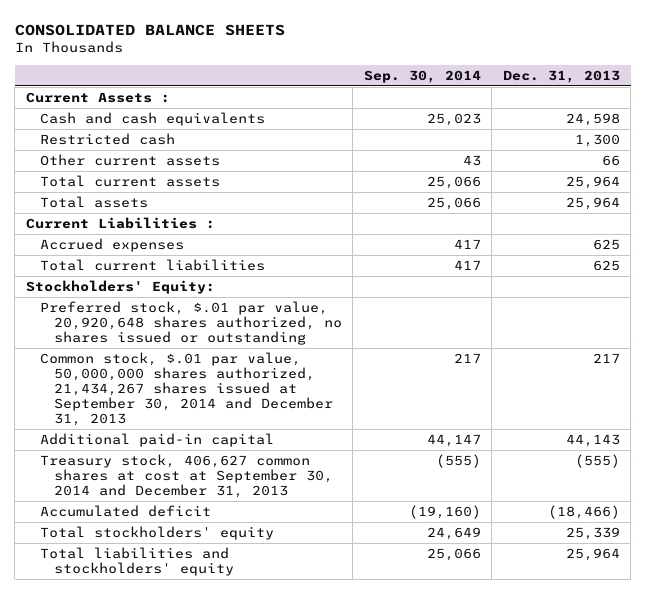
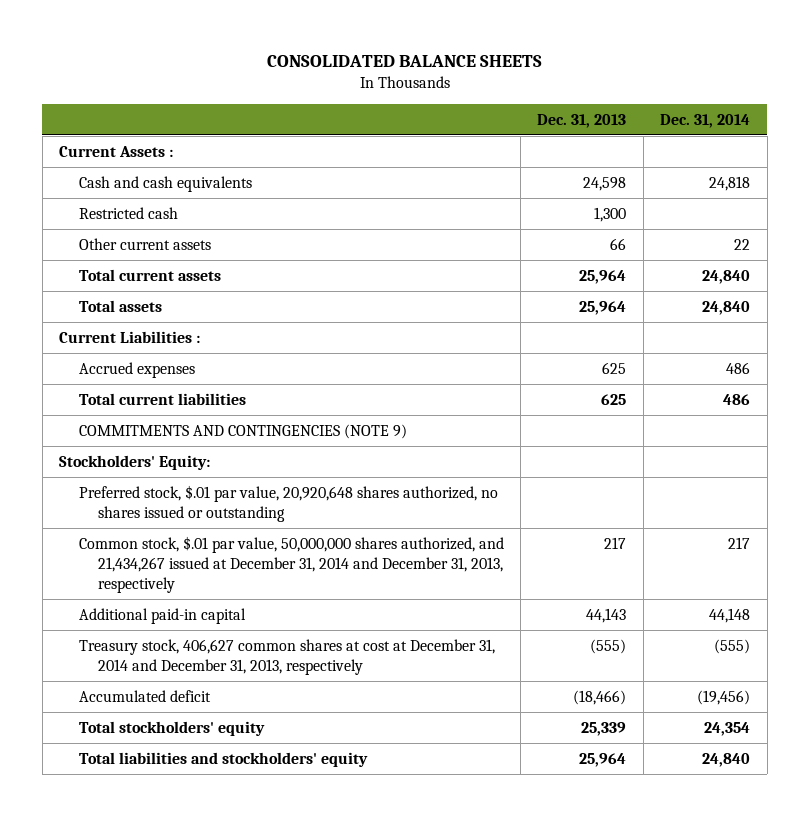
[363,69,481,83] Sep. 30, 2014 -> none
none -> [660,113,751,128] Dec. 31, 2014
none -> [78,423,407,439] COMMITMENTS AND CONTINGENCIES (NOTE 9)
[39,351,333,427] Common stock, $.01 par value, 50,000,000 shares authorized, 21,434,267 shares issued at September 30, 2014 and December 31, 2013 -> [78,535,504,594] Common stock, $.01 par value, 50,000,000 shares authorized, and 21,434,267 issued at December 31, 2014 and December 31, 2013, respectively
[39,453,333,499] Treasury stock, 406,627 common shares at cost at September 30, 2014 and December 31, 2013 -> [78,638,495,675] Treasury stock, 406,627 common shares at cost at December 31, 2014 and December 31, 2013, respectively

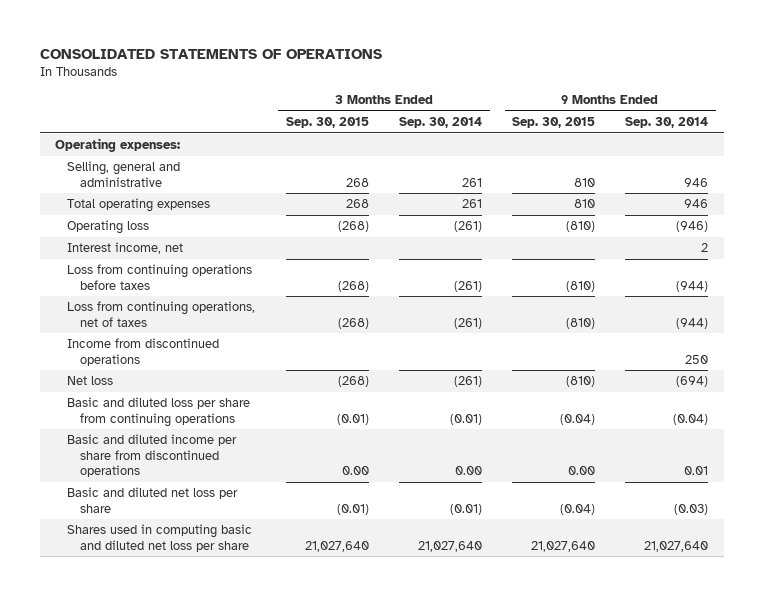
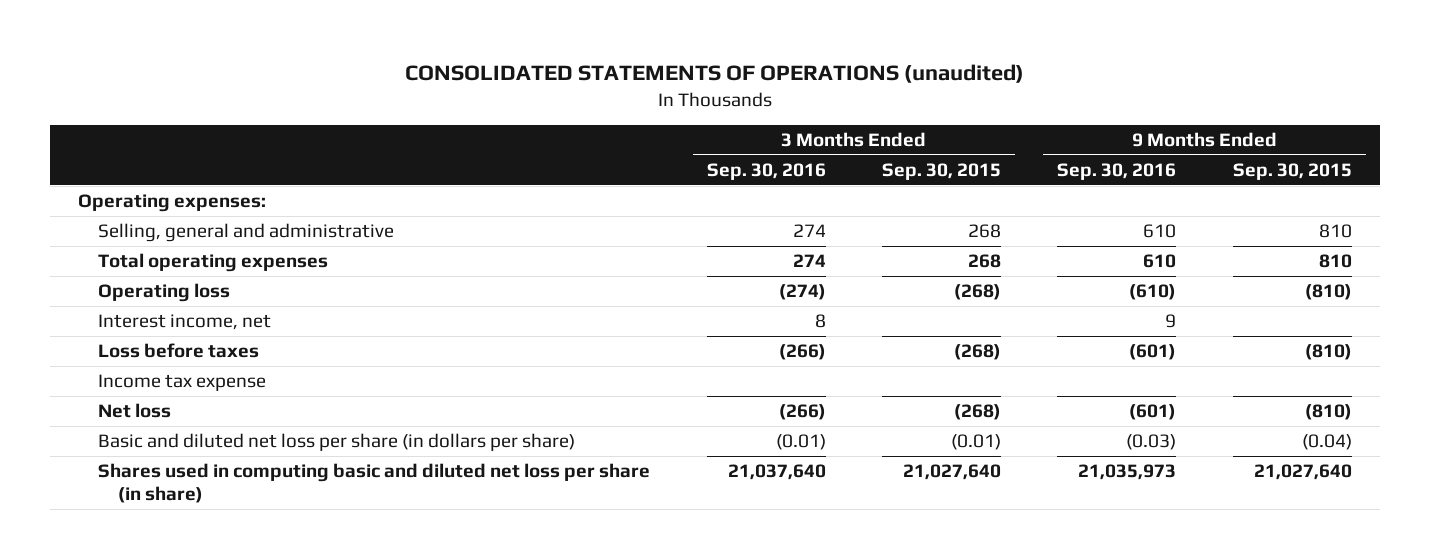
[39,49,382,60] CONSOLIDATED STATEMENTS OF OPERATIONS -> [405,63,1025,83] CONSOLIDATED STATEMENTS OF OPERATIONS (unaudited)
[398,117,482,129] Sep. 30, 2014 -> none
[625,117,709,129] Sep. 30, 2014 -> none
none -> [706,163,826,181] Sep. 30, 2016
none -> [1057,163,1177,181] Sep. 30, 2016
[67,301,256,327] Loss from continuing operations, net of taxes -> none
[67,338,220,366] Income from discontinued operations -> none
[67,264,253,290] Loss from continuing operations before taxes -> [98,343,260,359] Loss before taxes
none -> [98,374,267,392] Income tax expense
[67,397,251,427] Basic and diluted loss per share from continuing operations -> none
[67,434,238,477] Basic and diluted income per share from discontinued operations -> none
[67,487,239,513] Basic and diluted net loss per share -> [98,433,576,452] Basic and diluted net loss per share (in dollars per share)
[67,524,253,552] Shares used in computing basic and diluted net loss per share -> [98,463,651,504] Shares used in computing basic and diluted net loss per share (in share)

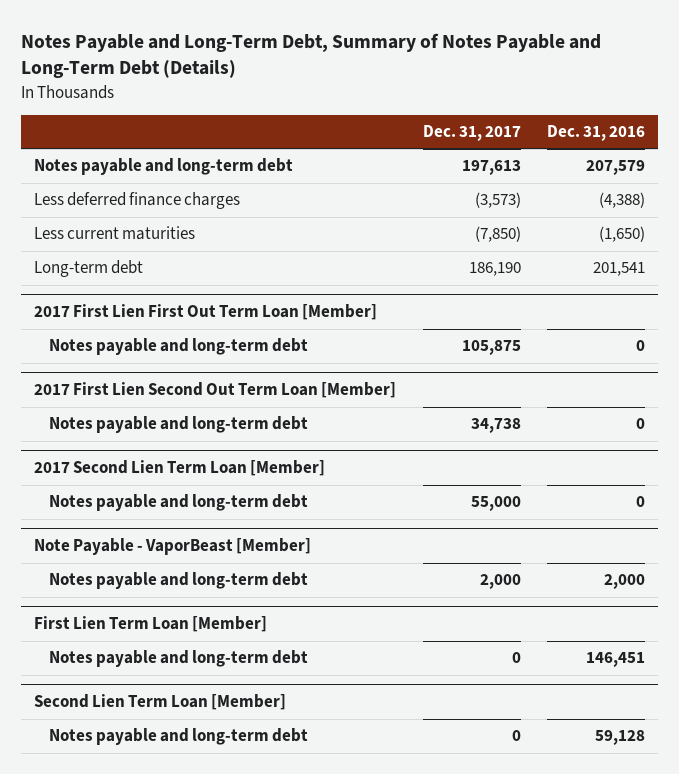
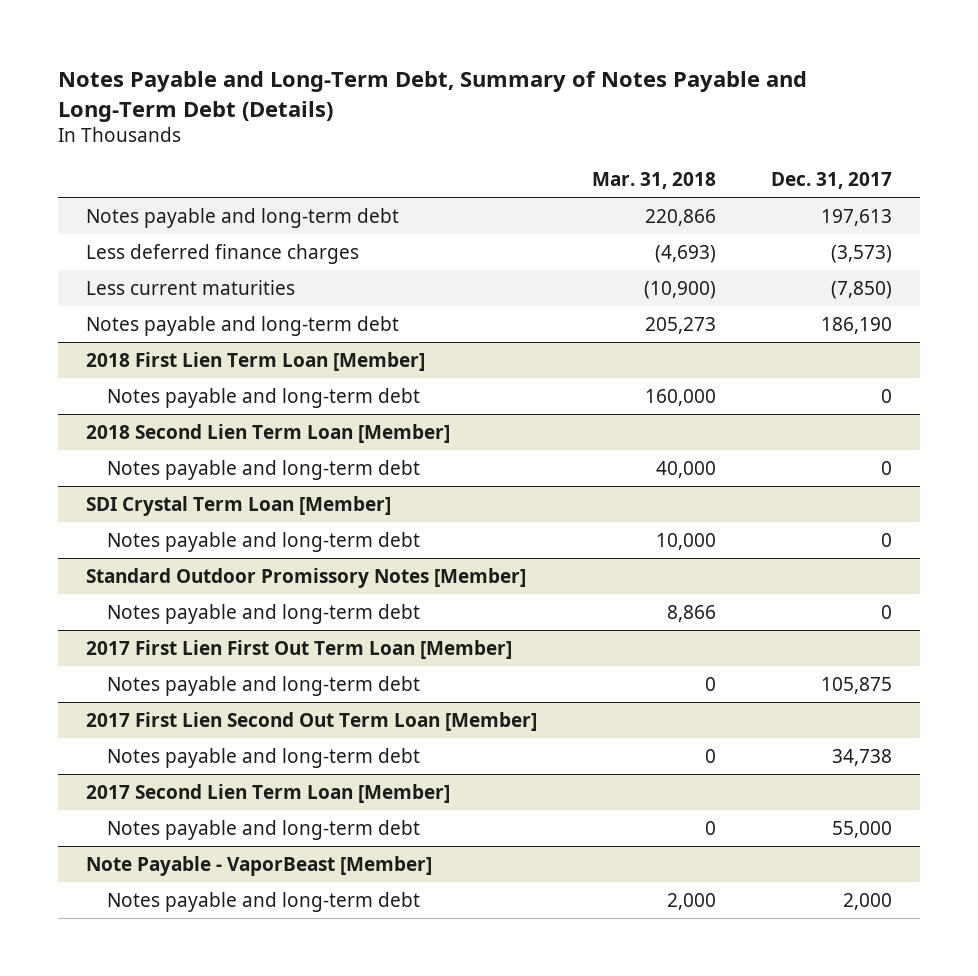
[547,125,646,142] Dec. 31, 2016 -> none
none -> [592,172,717,190] Mar. 31, 2018
[34,260,144,278] Long-term debt -> [85,315,399,336] Notes payable and long-term debt
none -> [85,351,425,371] 2018 First Lien Term Loan [Member]
none -> [106,387,420,408] Notes payable and long-term debt
none -> [85,423,450,443] 2018 Second Lien Term Loan [Member]
none -> [106,459,420,480] Notes payable and long-term debt
none -> [85,495,391,516] SDI Crystal Term Loan [Member]
none -> [106,531,420,552] Notes payable and long-term debt
none -> [85,567,526,588] Standard Outdoor Promissory Notes [Member]
none -> [106,603,420,624] Notes payable and long-term debt
[34,616,268,633] First Lien Term Loan [Member] -> none
[48,650,308,668] Notes payable and long-term debt -> none
[34,694,287,711] Second Lien Term Loan [Member] -> none
[48,728,308,746] Notes payable and long-term debt -> none

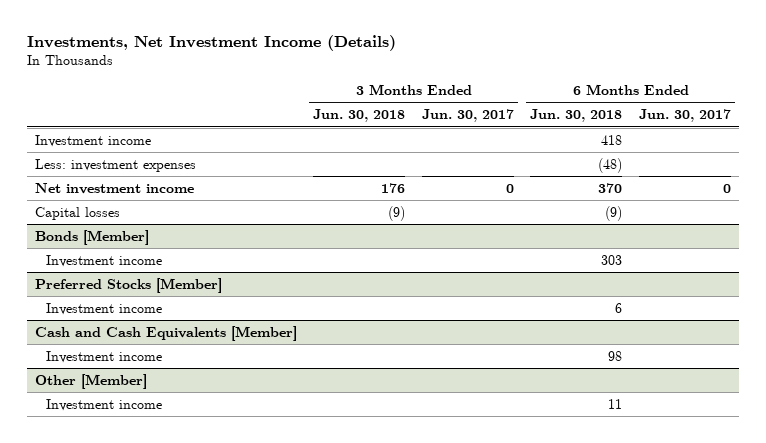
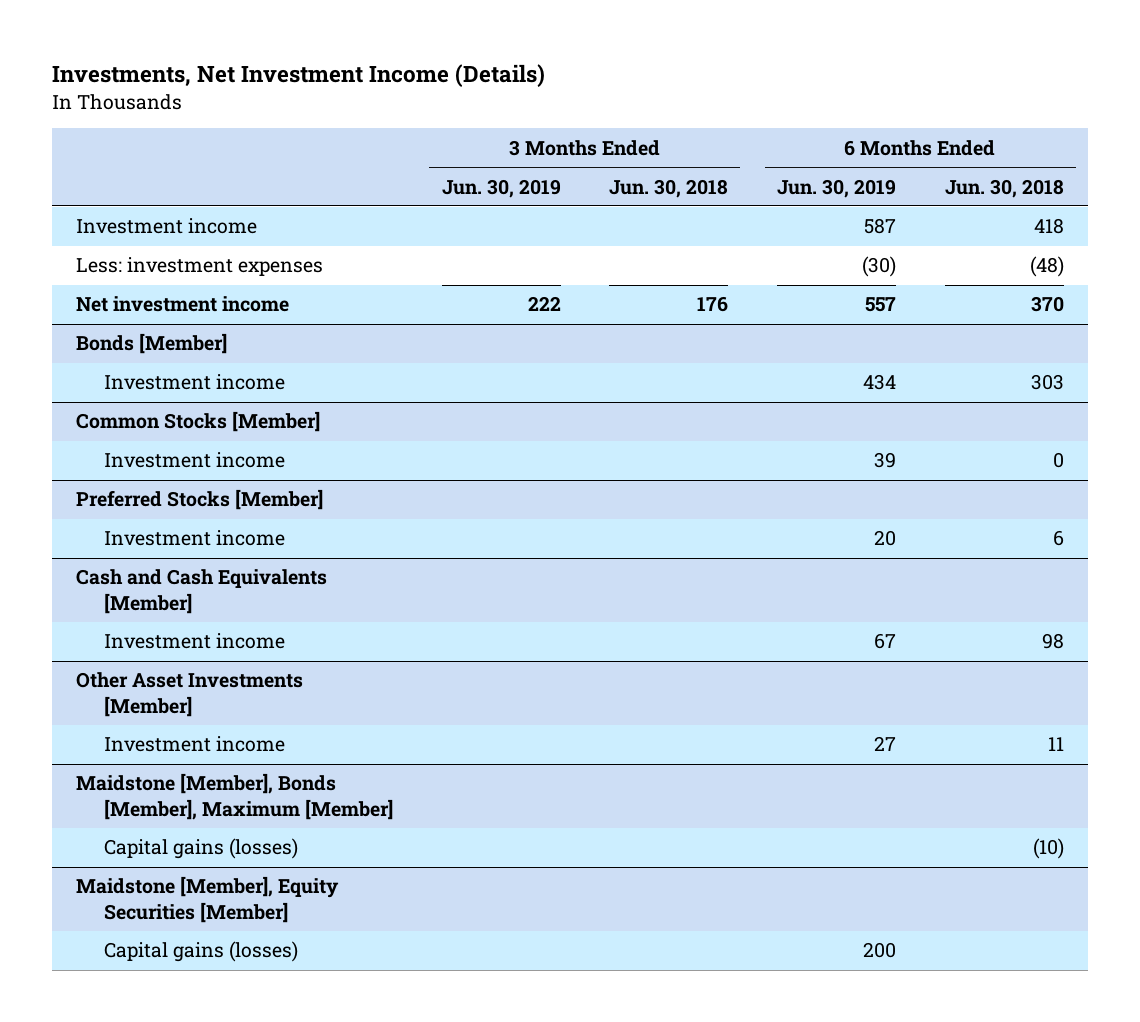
[421,109,514,123] Jun. 30, 2017 -> none
[638,109,731,123] Jun. 30, 2017 -> none
none -> [441,178,561,198] Jun. 30, 2019
none -> [777,178,897,198] Jun. 30, 2019
[34,206,120,220] Capital losses -> none
none -> [76,411,321,433] Common Stocks [Member]
none -> [103,452,285,469] Investment income
[34,373,147,389] Other [Member] -> [76,672,304,717] Other Asset Investments [Member]
none -> [76,773,393,820] Maidstone [Member], Bonds [Member], Maximum [Member]
none -> [103,838,298,860] Capital gains (losses)
none -> [76,876,340,923] Maidstone [Member], Equity Securities [Member]
none -> [103,941,298,963] Capital gains (losses)

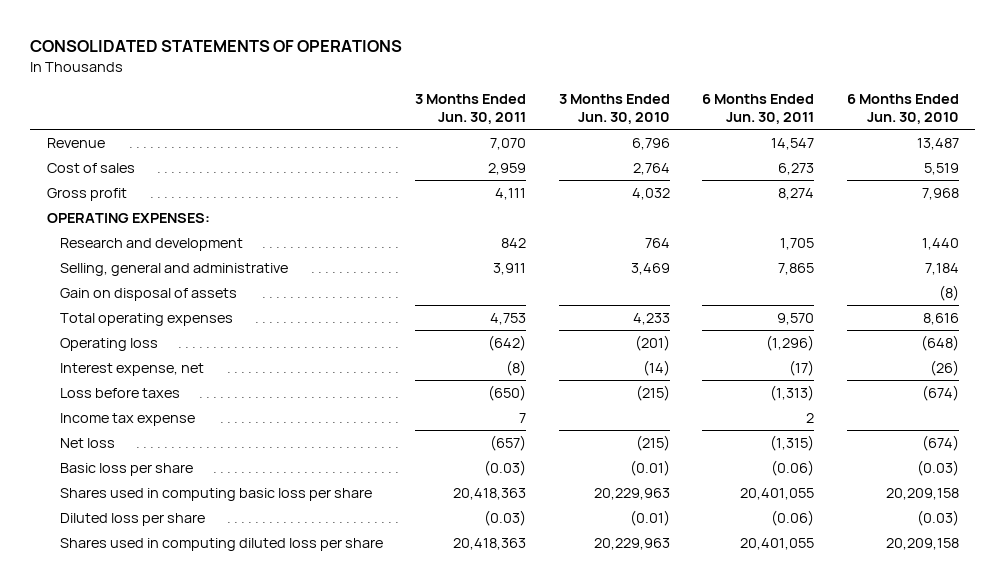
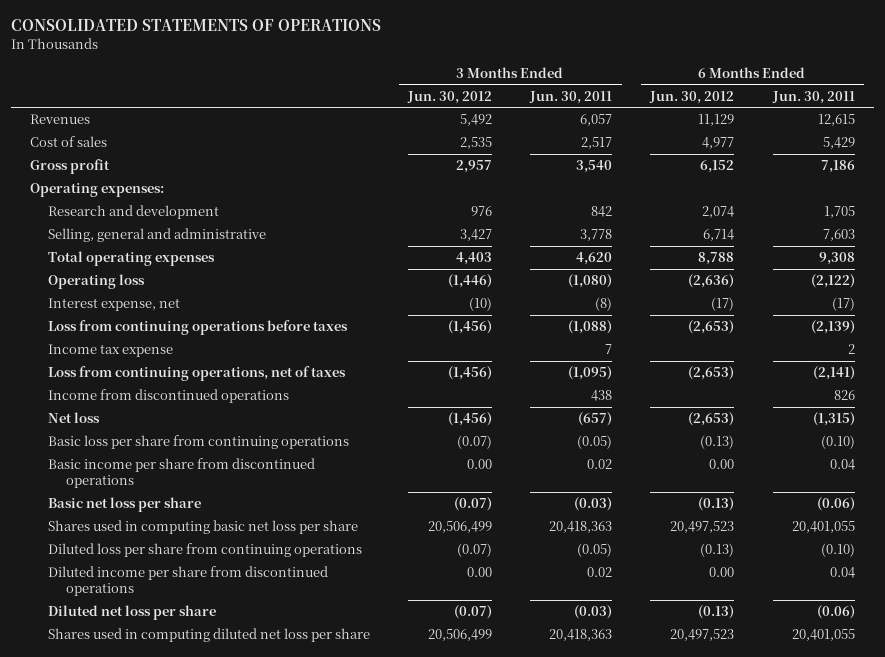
[558,93,670,124] 3 Months Ended Jun. 30, 2010 -> none
[846,93,959,124] 6 Months Ended Jun. 30, 2010 -> none
none -> [407,90,493,104] Jun. 30, 2012
none -> [649,90,735,104] Jun. 30, 2012
[46,137,105,148] Revenue -> none
none -> [30,114,91,125] Revenues
[488,162,527,175] 2,959 -> [581,137,613,150] 2,517
[778,162,815,175] 6,273 -> [822,137,855,150] 5,429
[495,187,527,200] 4,111 -> [576,160,613,174] 3,540
[778,187,815,200] 8,274 -> [820,160,855,174] 7,186
[46,212,210,223] OPERATING EXPENSES: -> [30,183,165,198] Operating expenses:
[59,287,237,301] Gain on disposal of assets -> none
[493,262,527,275] 3,911 -> [580,229,613,242] 3,778
[778,262,815,275] 7,865 -> [822,229,855,242] 7,603
[490,312,527,325] 4,753 -> [576,252,613,266] 4,620
[777,312,815,325] 9,570 -> [818,252,855,266] 9,308
[488,334,527,351] (642) -> [568,274,613,289] (1,080)
[766,334,815,351] (1,296) -> [810,274,855,289] (2,122)
[59,387,180,398] Loss before taxes -> [47,320,348,336] Loss from continuing operations before taxes
[488,384,527,401] (650) -> [568,320,613,335] (1,088)
[770,384,815,401] (1,313) -> [810,320,855,335] (2,139)
none -> [47,366,346,382] Loss from continuing operations, net of taxes
none -> [47,389,289,404] Income from discontinued operations
none -> [47,435,349,450] Basic loss per share from continuing operations
none -> [47,458,315,488] Basic income per share from discontinued operations
[59,462,193,476] Basic loss per share -> [47,497,201,513] Basic net loss per share
[59,487,372,501] Shares used in computing basic loss per share -> [47,520,358,535] Shares used in computing basic net loss per share
none -> [47,543,362,558] Diluted loss per share from continuing operations
none -> [47,566,328,596] Diluted income per share from discontinued operations
[59,512,205,526] Diluted loss per share -> [47,605,216,621] Diluted net loss per share
[59,537,383,551] Shares used in computing diluted loss per share -> [47,628,370,643] Shares used in computing diluted net loss per share

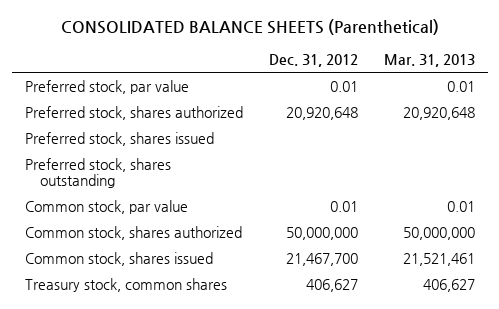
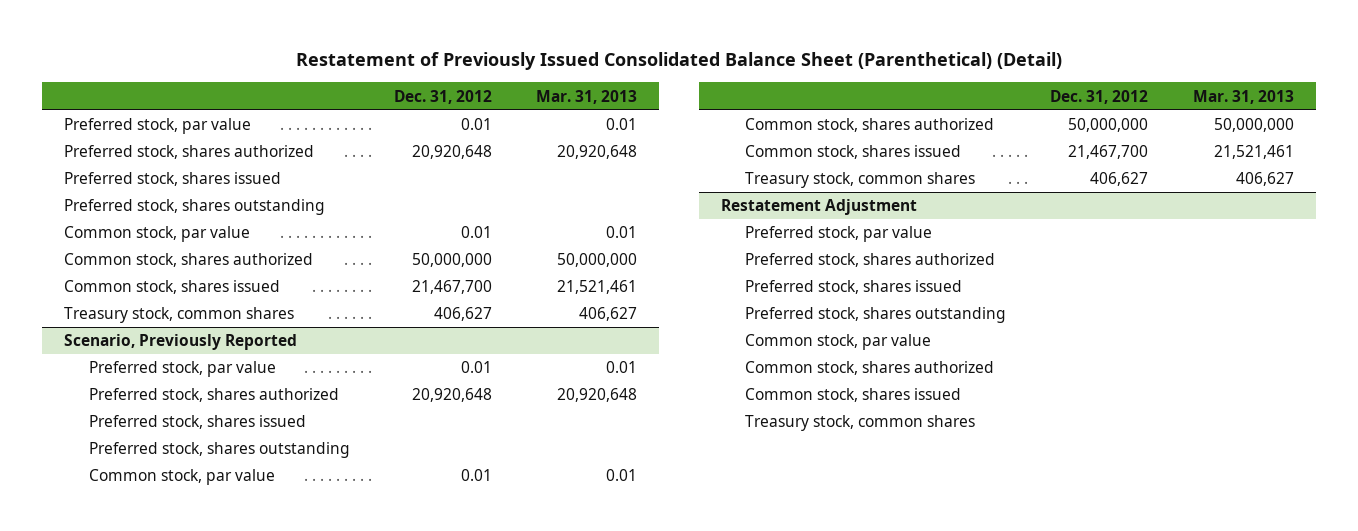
[60,19,439,36] CONSOLIDATED BALANCE SHEETS (Parenthetical) -> [295,52,1062,71] Restatement of Previously Issued Consolidated Balance Sheet (Parenthetical) (Detail)
none -> [64,334,298,351] Scenario, Previously Reported
none -> [88,361,276,378] Preferred stock, par value
none -> [88,388,339,403] Preferred stock, shares authorized
none -> [88,415,306,430] Preferred stock, shares issued
none -> [88,442,350,459] Preferred stock, shares outstanding
none -> [88,469,275,486] Common stock, par value
none -> [745,118,995,133] Common stock, shares authorized
none -> [745,145,962,160] Common stock, shares issued
none -> [745,172,976,189] Treasury stock, common shares
none -> [720,199,917,216] Restatement Adjustment
none -> [745,226,933,243] Preferred stock, par value
none -> [745,253,996,268] Preferred stock, shares authorized
none -> [745,280,963,295] Preferred stock, shares issued
none -> [745,307,1007,324] Preferred stock, shares outstanding
none -> [745,334,932,351] Common stock, par value
none -> [745,361,995,376] Common stock, shares authorized
none -> [745,388,962,403] Common stock, shares issued
none -> [745,415,976,432] Treasury stock, common shares

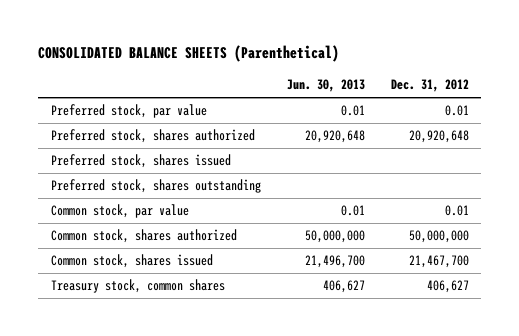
[295,52,1062,71] Restatement of Previously Issued Consolidated Balance Sheet (Parenthetical) (Detail) -> [37,45,339,63] CONSOLIDATED BALANCE SHEETS (Parenthetical)
[536,89,638,104] Mar. 31, 2013 -> none
none -> [286,79,365,93] Jun. 30, 2013
[64,334,298,351] Scenario, Previously Reported -> none
[88,361,276,378] Preferred stock, par value -> none
[88,388,339,403] Preferred stock, shares authorized -> none
[88,415,306,430] Preferred stock, shares issued -> none
[88,442,350,459] Preferred stock, shares outstanding -> none
[88,469,275,486] Common stock, par value -> none
[745,118,995,133] Common stock, shares authorized -> none
[745,145,962,160] Common stock, shares issued -> none
[745,172,976,189] Treasury stock, common shares -> none
[720,199,917,216] Restatement Adjustment -> none
[745,226,933,243] Preferred stock, par value -> none
[745,253,996,268] Preferred stock, shares authorized -> none
[745,280,963,295] Preferred stock, shares issued -> none
[745,307,1007,324] Preferred stock, shares outstanding -> none
[745,334,932,351] Common stock, par value -> none
[745,361,995,376] Common stock, shares authorized -> none
[745,388,962,403] Common stock, shares issued -> none
[745,415,976,432] Treasury stock, common shares -> none

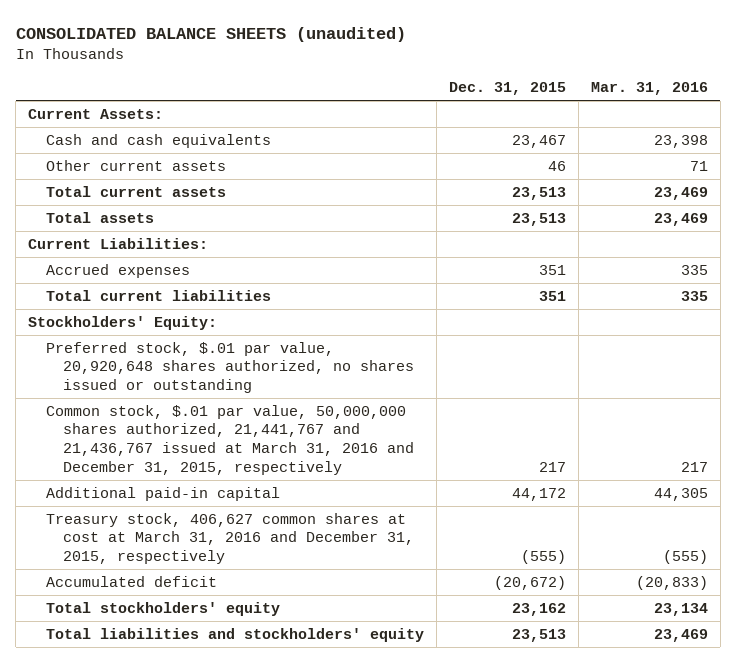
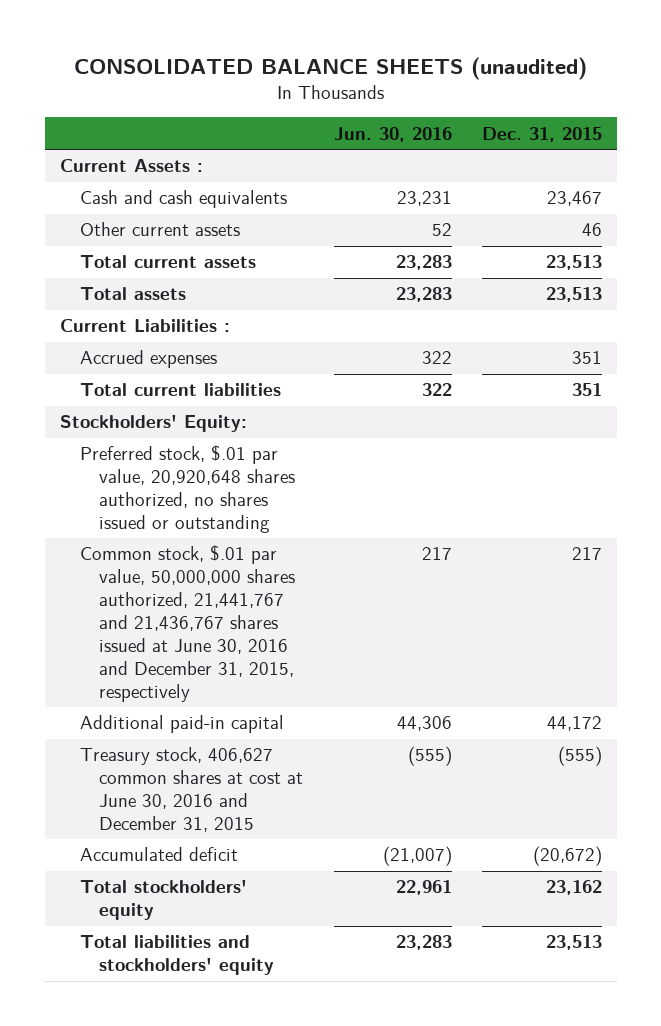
[590,82,708,96] Mar. 31, 2016 -> none
none -> [333,126,452,142] Jun. 30, 2016
[28,108,164,119] Current Assets: -> [59,159,203,173] Current Assets :
[28,237,209,249] Current Liabilities: -> [59,319,230,333] Current Liabilities :
[45,404,414,475] Common stock, $.01 par value, 50,000,000 shares authorized, 21,441,767 and 21,436,767 issued at March 31, 2016 and December 31, 2015, respectively -> [79,545,296,702] Common stock, $.01 par value, 50,000,000 shares authorized, 21,441,767 and 21,436,767 shares issued at June 30, 2016 and December 31, 2015, respectively
[45,512,414,565] Treasury stock, 406,627 common shares at cost at March 31, 2016 and December 31, 2015, respectively -> [79,747,304,833] Treasury stock, 406,627 common shares at cost at June 30, 2016 and December 31, 2015

